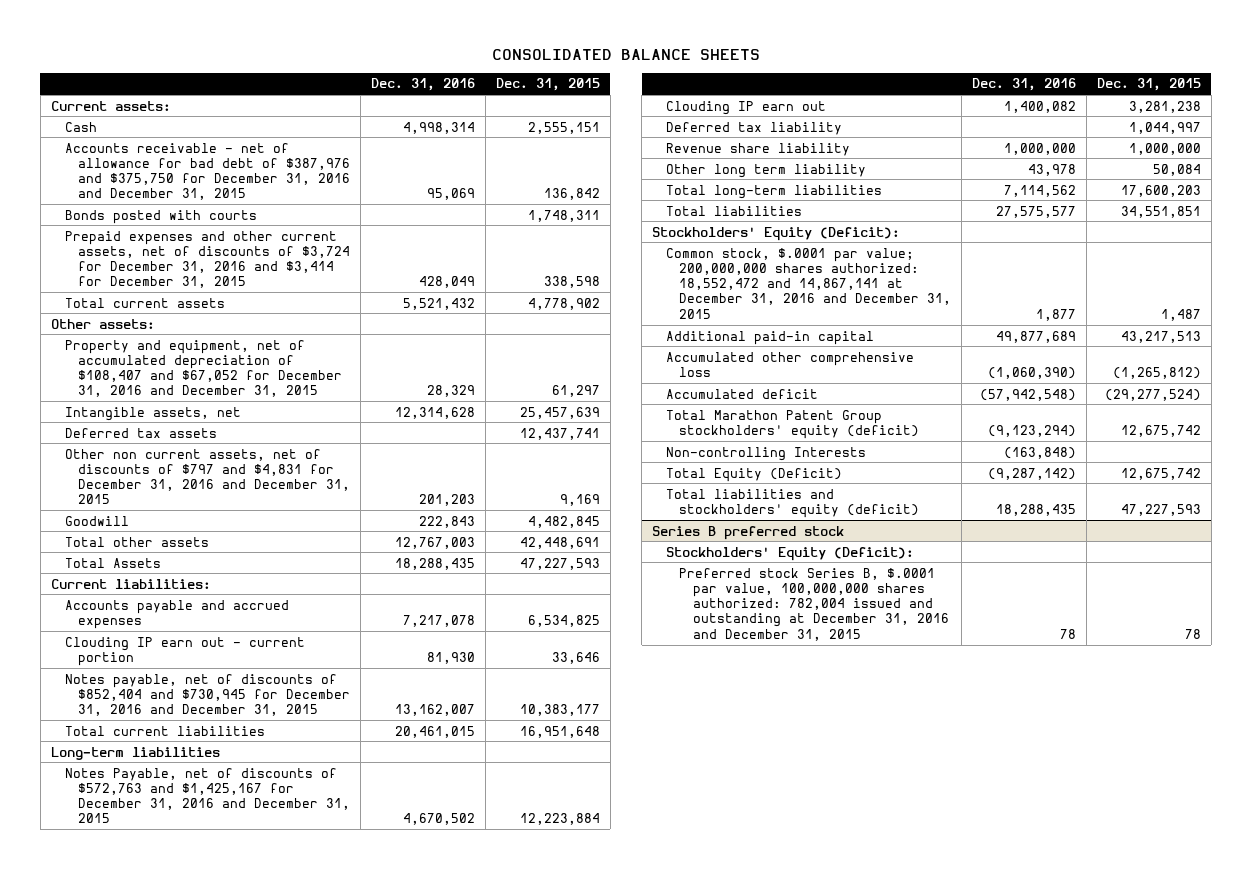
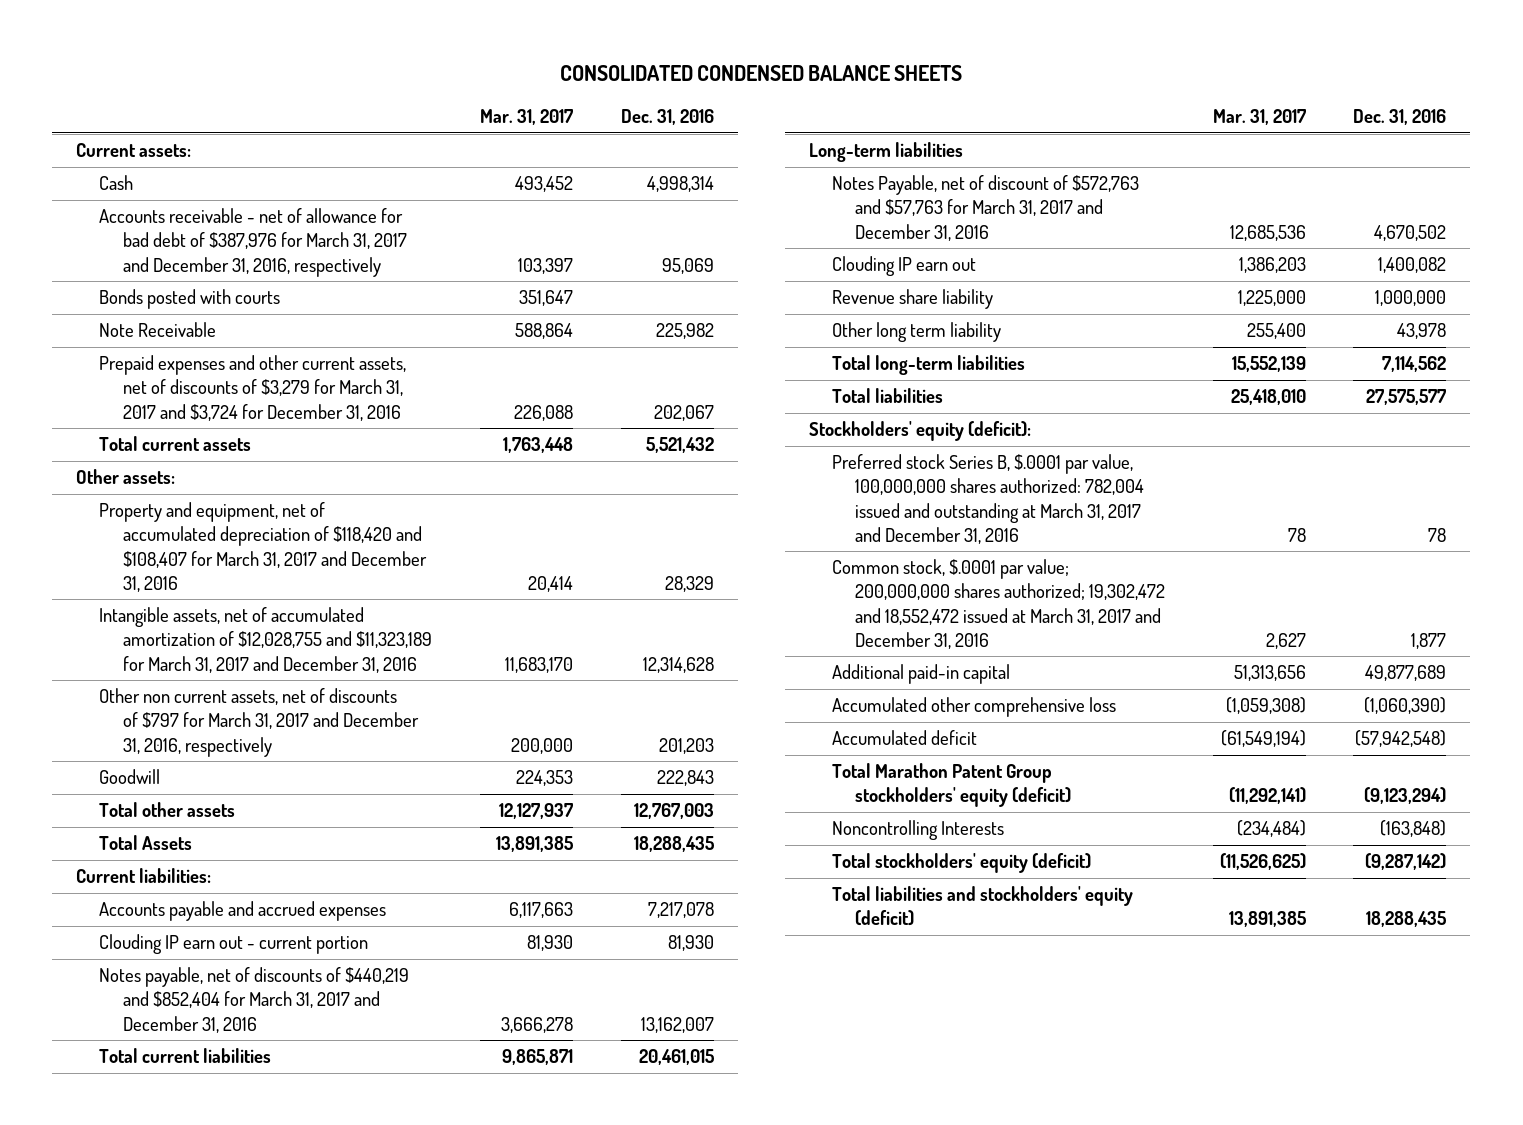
[491,48,760,60] CONSOLIDATED BALANCE SHEETS -> [560,65,963,82] CONSOLIDATED CONDENSED BALANCE SHEETS
[495,78,600,92] Dec. 31, 2015 -> none
none -> [480,109,574,126] Mar. 31, 2017
[64,142,351,201] Accounts receivable - net of allowance for bad debt of $387,976 and $375,750 for December 31, 2016 and December 31, 2015 -> [99,208,407,277] Accounts receivable - net of allowance for bad debt of $387,976 for March 31, 2017 and December 31, 2016, respectively
none -> [99,322,217,338] Note Receivable
[64,230,351,289] Prepaid expenses and other current assets, net of discounts of $3,724 for December 31, 2016 and $3,414 for December 31, 2015 -> [99,355,407,421] Prepaid expenses and other current assets, net of discounts of $3,279 for March 31, 2017 and $3,724 for December 31, 2016
[418,276,475,289] 428,049 -> [654,404,715,421] 202,067
[64,427,217,438] Deferred tax assets -> none
[64,339,343,398] Property and equipment, net of accumulated depreciation of $108,407 and $67,052 for December 31, 2016 and December 31, 2015 -> [99,502,427,592] Property and equipment, net of accumulated depreciation of $118,420 and $108,407 for March 31, 2017 and December 31, 2016
[64,406,241,421] Intangible assets, net -> [99,607,432,673] Intangible assets, net of accumulated amortization of $12,028,755 and $11,323,189 for March 31, 2017 and December 31, 2016
[64,448,351,505] Other non current assets, net of discounts of $797 and $4,831 for December 31, 2016 and December 31, 2015 -> [99,688,419,757] Other non current assets, net of discounts of $797 for March 31, 2017 and December 31, 2016, respectively
[64,673,351,717] Notes payable, net of discounts of $852,404 and $730,945 for December 31, 2016 and December 31, 2015 -> [99,967,410,1033] Notes payable, net of discounts of $440,219 and $852,404 for March 31, 2017 and December 31, 2016
[64,767,351,824] Notes Payable, net of discounts of $572,763 and $1,425,167 for December 31, 2016 and December 31, 2015 -> [831,175,1139,241] Notes Payable, net of discount of $572,763 and $57,763 for March 31, 2017 and December 31, 2016
[665,121,842,135] Deferred tax liability -> none
[652,226,901,241] Stockholders' Equity (Deficit): -> [808,421,1031,442] Stockholders' equity (deficit):
none -> [831,454,1144,544] Preferred stock Series B, $.0001 par value, 100,000,000 shares authorized: 782,004 issued and outstanding at March 31, 2017 and December 31, 2016
[665,247,952,319] Common stock, $.0001 par value; 200,000,000 shares authorized: 18,552,472 and 14,867,141 at December 31, 2016 and December 31, 2015 -> [831,559,1165,649] Common stock, $.0001 par value; 200,000,000 shares authorized; 19,302,472 and 18,552,472 issued at March 31, 2017 and December 31, 2016
[665,446,866,461] Non-controlling Interests -> [831,820,1004,841] Noncontrolling Interests
[665,467,842,482] Total Equity (Deficit) -> [831,853,1091,874] Total stockholders' equity (deficit)
[652,525,845,540] Series B preferred stock -> none
[665,546,914,561] Stockholders' Equity (Deficit): -> none
[679,567,949,641] Preferred stock Series B, $.0001 par value, 100,000,000 shares authorized: 782,004 issued and outstanding at December 31, 2016 and December 31, 2015 -> none

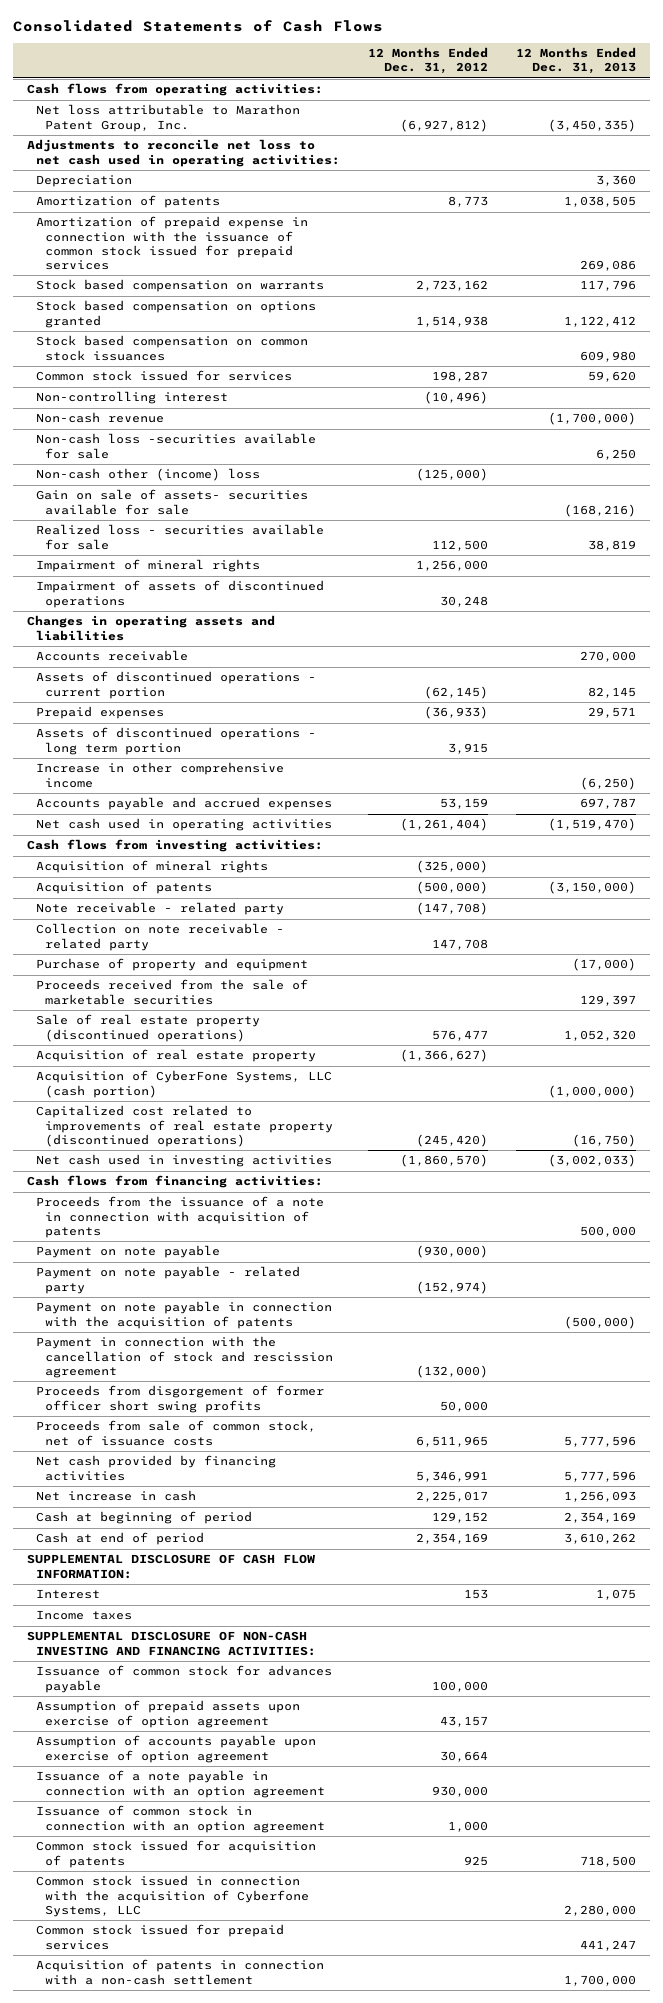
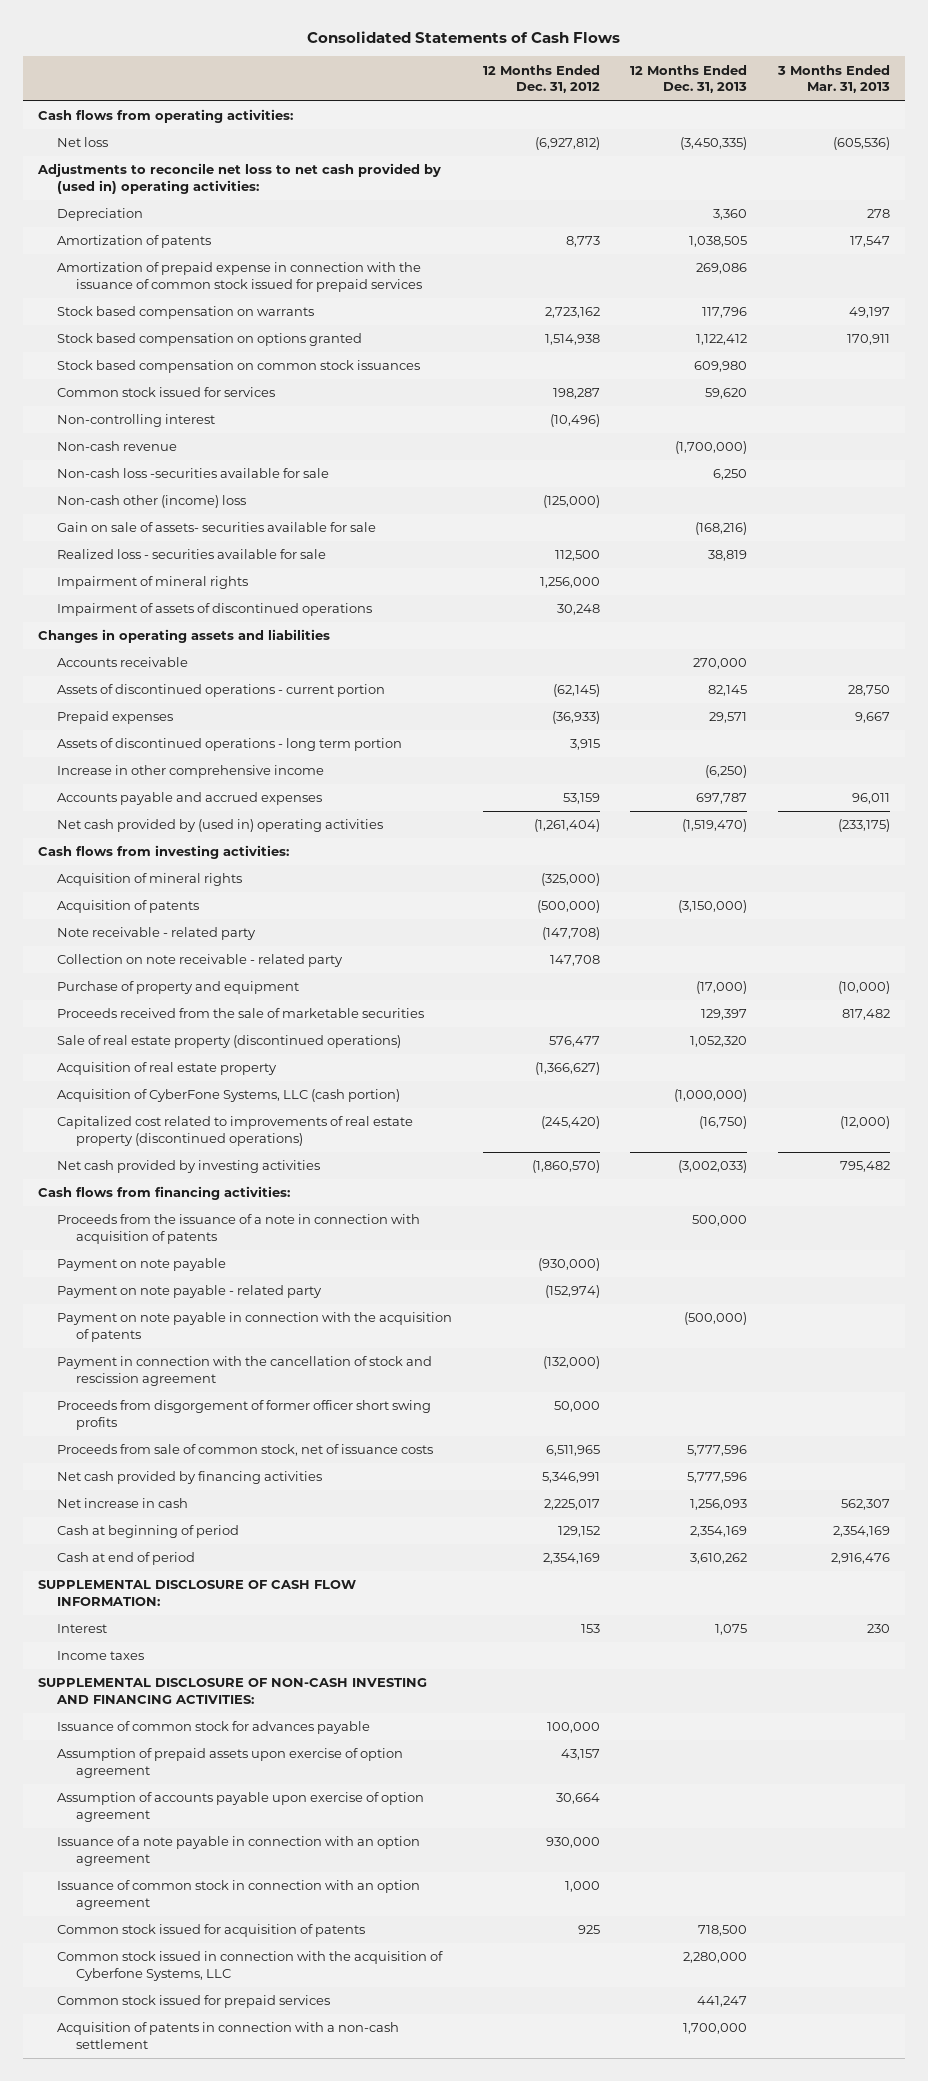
none -> [776,64,890,94] 3 Months Ended Mar. 31, 2013
[36,104,301,132] Net loss attributable to Marathon Patent Group, Inc. -> [56,137,108,148] Net loss
[27,139,341,167] Adjustments to reconcile net loss to net cash used in operating activities: -> [36,163,441,195] Adjustments to reconcile net loss to net cash provided by (used in) operating activities:
[36,818,333,832] Net cash used in operating activities -> [56,819,383,833] Net cash provided by (used in) operating activities
[36,1154,333,1168] Net cash used in investing activities -> [56,1160,320,1174] Net cash provided by investing activities

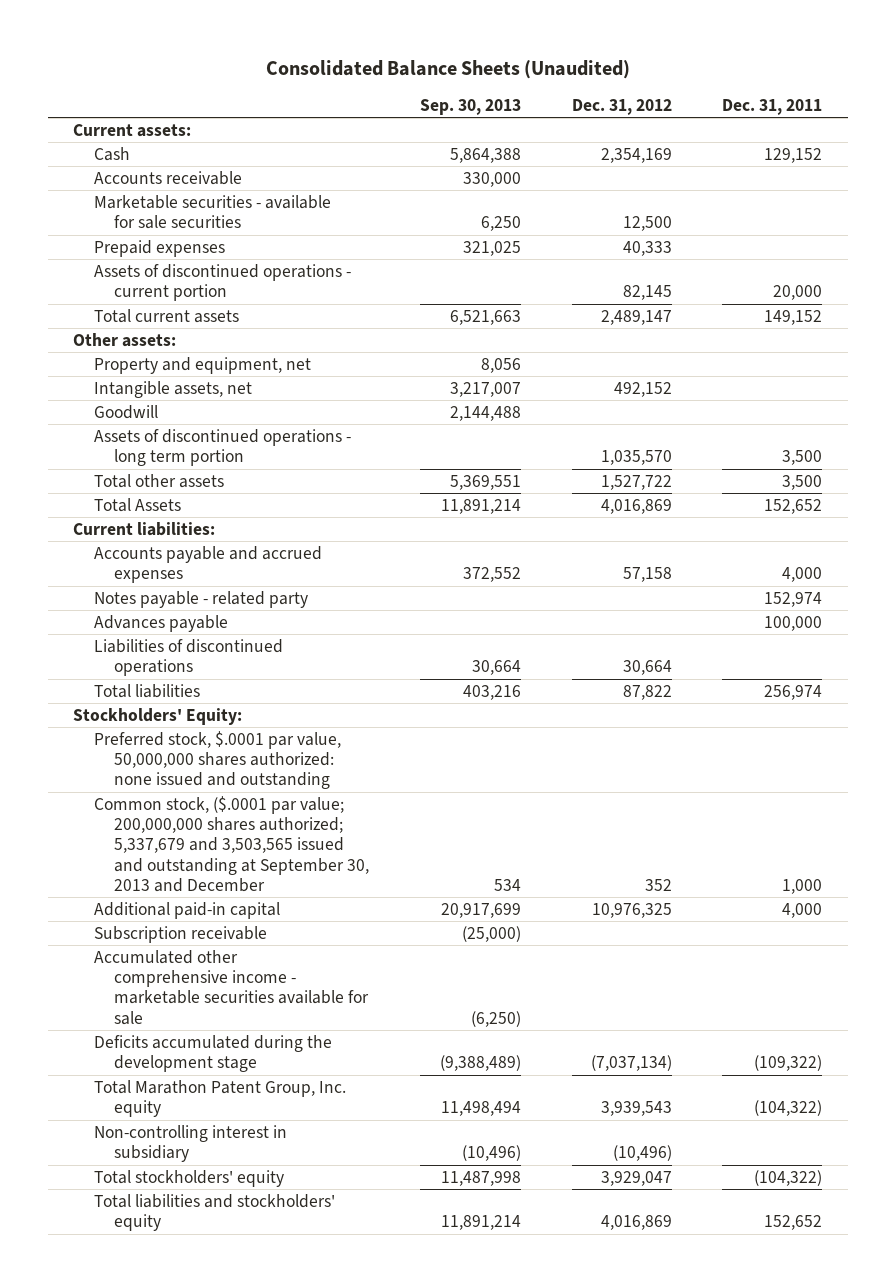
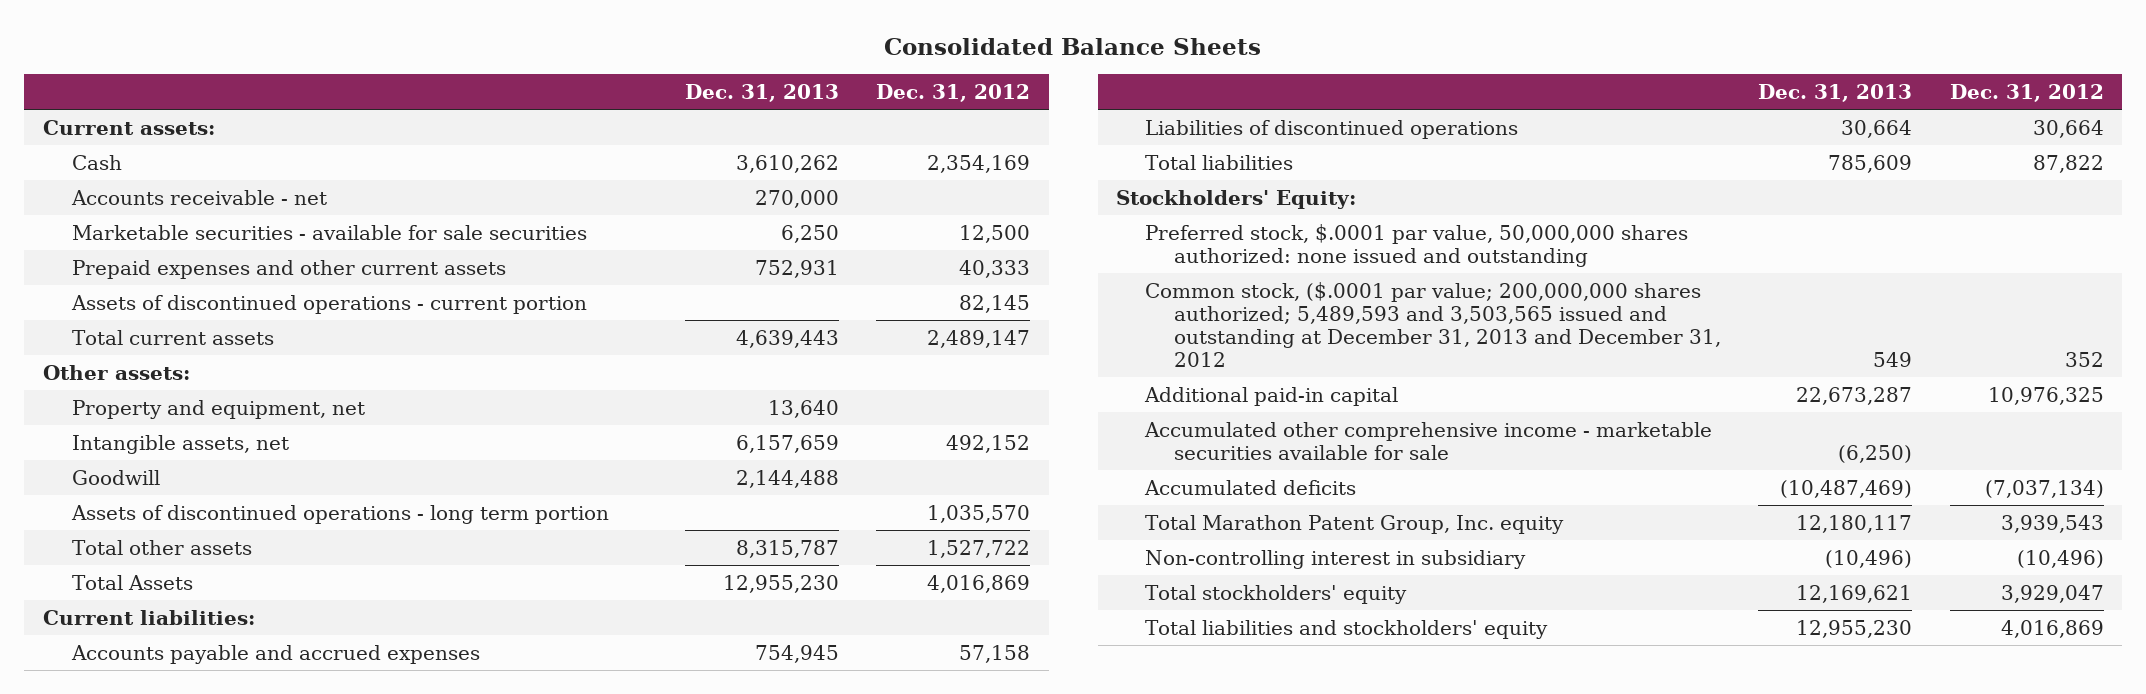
[265,60,630,80] Consolidated Balance Sheets (Unaudited) -> [884,37,1262,55] Consolidated Balance Sheets
[419,98,521,115] Sep. 30, 2013 -> none
[722,98,823,115] Dec. 31, 2011 -> none
none -> [684,83,839,102] Dec. 31, 2013
[93,170,242,185] Accounts receivable -> [70,189,327,205] Accounts receivable - net
[93,239,225,257] Prepaid expenses -> [71,259,506,279] Prepaid expenses and other current assets
[93,590,308,608] Notes payable - related party -> none
[93,614,228,632] Advances payable -> none
[93,795,370,892] Common stock, ($.0001 par value; 200,000,000 shares authorized; 5,337,679 and 3,503,565 issued and outstanding at September 30, 2013 and December -> [1145,281,1722,367] Common stock, ($.0001 par value; 200,000,000 shares authorized; 5,489,593 and 3,503,565 issued and outstanding at December 31, 2013 and December 31, 2012
[93,925,267,943] Subscription receivable -> none
[93,1034,332,1073] Deficits accumulated during the development stage -> [1144,479,1357,495] Accumulated deficits

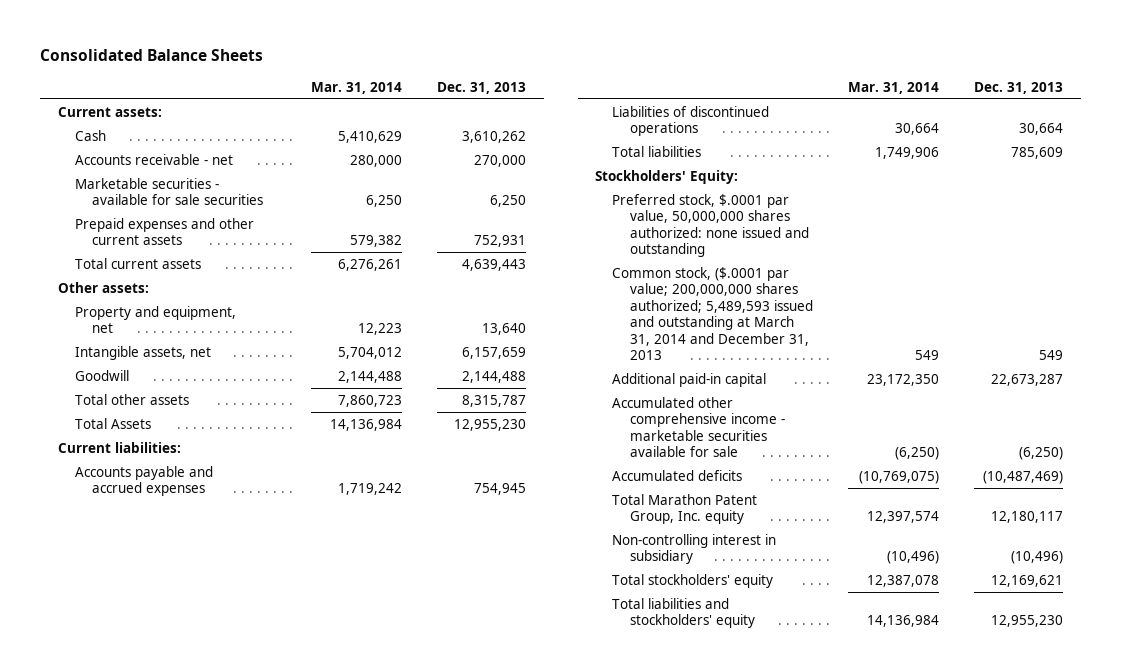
[876,83,1031,102] Dec. 31, 2012 -> none
none -> [310,81,402,94] Mar. 31, 2014
[70,294,587,314] Assets of discontinued operations - current portion -> none
[70,504,609,524] Assets of discontinued operations - long term portion -> none
[1145,281,1722,367] Common stock, ($.0001 par value; 200,000,000 shares authorized; 5,489,593 and 3,503,565 issued and outstanding at December 31, 2013 and December 31, 2012 -> [612,266,813,360] Common stock, ($.0001 par value; 200,000,000 shares authorized; 5,489,593 issued and outstanding at March 31, 2014 and December 31, 2013

